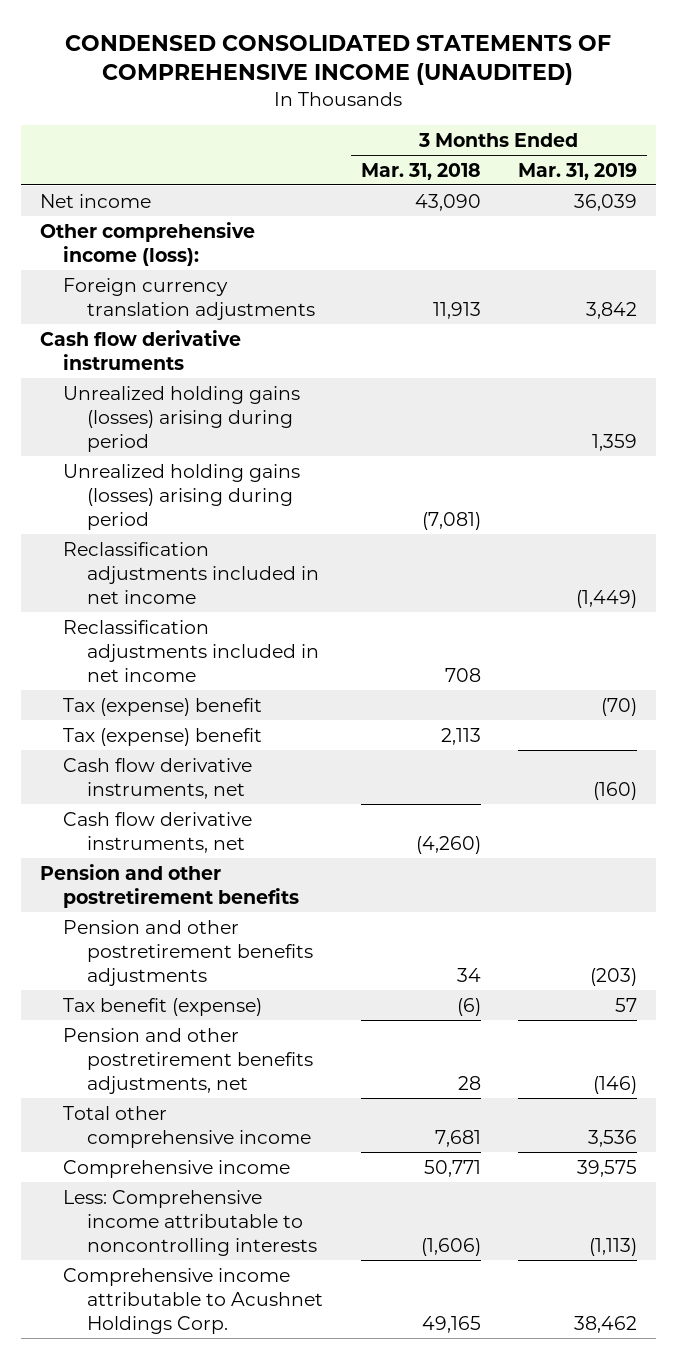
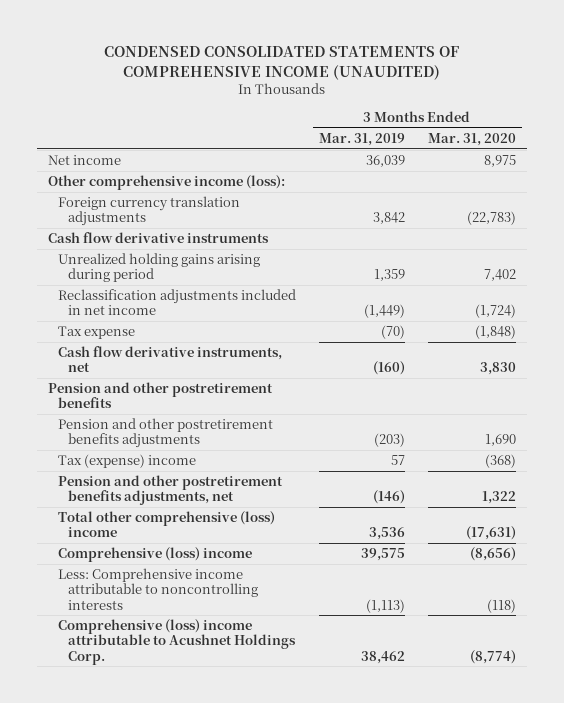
[360,162,481,180] Mar. 31, 2018 -> none
none -> [427,132,516,146] Mar. 31, 2020
[63,463,301,531] Unrealized holding gains (losses) arising during period -> none
[63,385,301,453] Unrealized holding gains (losses) arising during period -> [57,253,260,283] Unrealized holding gains arising during period
[63,619,319,683] Reclassification adjustments included in net income -> none
[63,727,263,746] Tax (expense) benefit -> none
[63,697,263,716] Tax (expense) benefit -> [57,326,135,340] Tax expense
[63,811,253,853] Cash flow derivative instruments, net -> none
[63,997,263,1016] Tax benefit (expense) -> [57,454,196,469] Tax (expense) income
[63,1105,311,1148] Total other comprehensive income -> [57,511,275,538] Total other comprehensive (loss) income
[63,1159,291,1178] Comprehensive income -> [57,547,252,563] Comprehensive (loss) income
[63,1267,323,1335] Comprehensive income attributable to Acushnet Holdings Corp. -> [57,619,296,665] Comprehensive (loss) income attributable to Acushnet Holdings Corp.

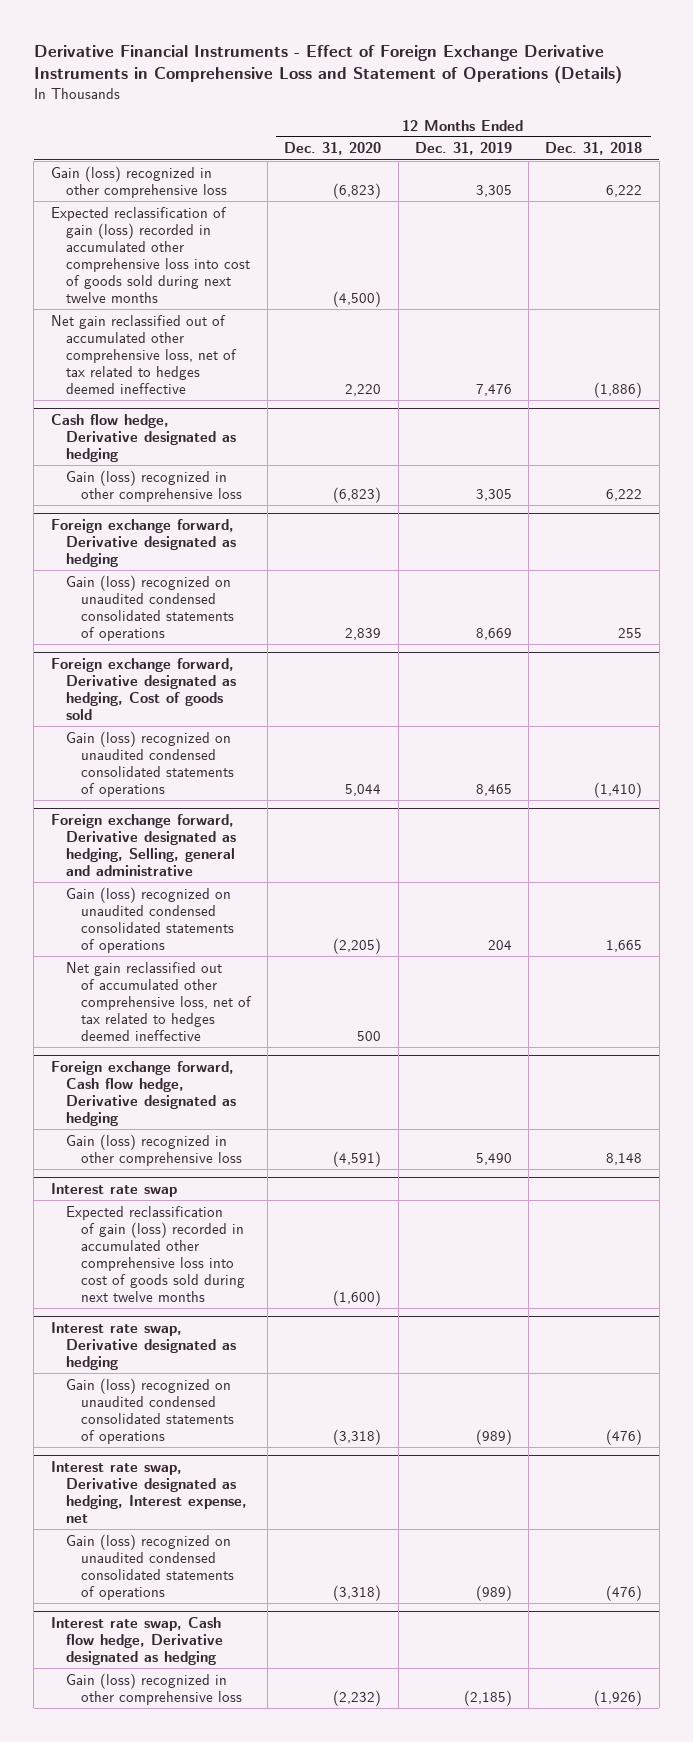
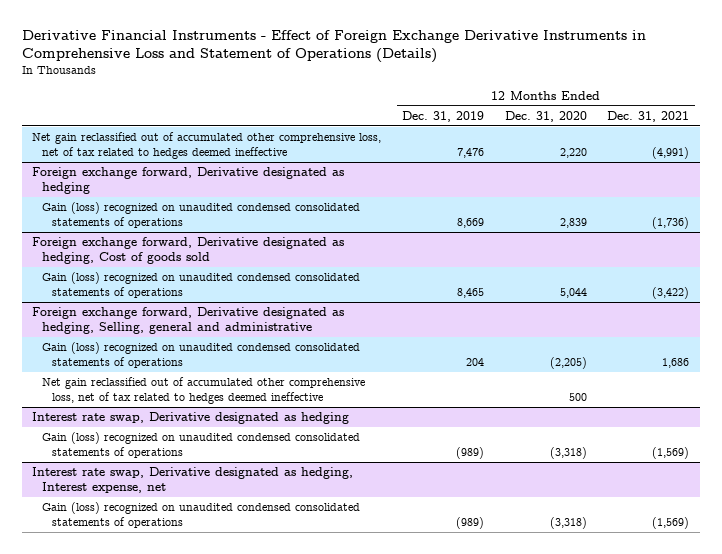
[545,142,643,156] Dec. 31, 2018 -> none
none -> [607,110,690,122] Dec. 31, 2021
[50,165,227,198] Gain (loss) recognized in other comprehensive loss -> none
[50,206,250,303] Expected reclassification of gain (loss) recorded in accumulated other comprehensive loss into cost of goods sold during next twelve months -> none
[50,414,236,463] Cash flow hedge, Derivative designated as hedging -> none
[65,469,242,502] Gain (loss) recognized in other comprehensive loss -> none
[50,1061,236,1127] Foreign exchange forward, Cash flow hedge, Derivative designated as hedging -> none
[65,1133,242,1166] Gain (loss) recognized in other comprehensive loss -> none
[50,1183,177,1198] Interest rate swap -> none
[65,1205,245,1302] Expected reclassification of gain (loss) recorded in accumulated other comprehensive loss into cost of goods sold during next twelve months -> none
[50,1617,223,1666] Interest rate swap, Cash flow hedge, Derivative designated as hedging -> none
[65,1672,242,1705] Gain (loss) recognized in other comprehensive loss -> none

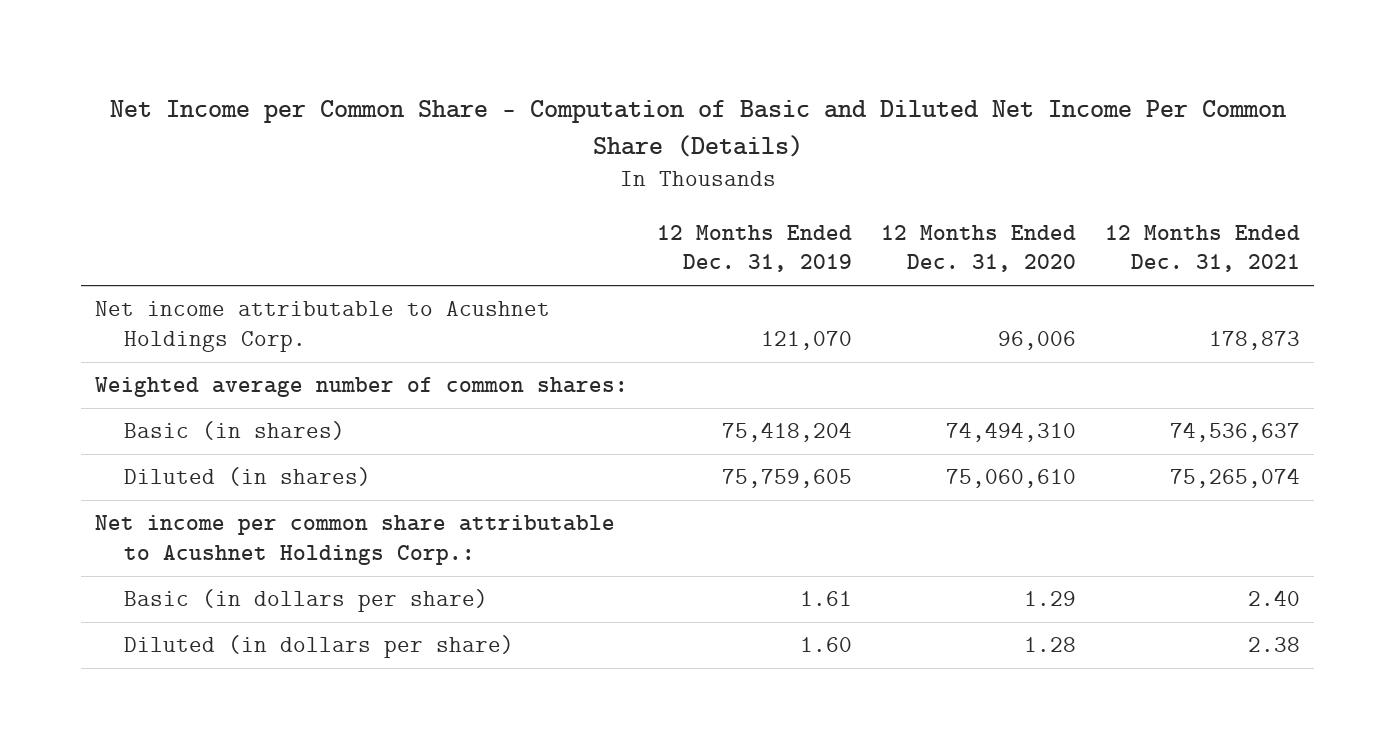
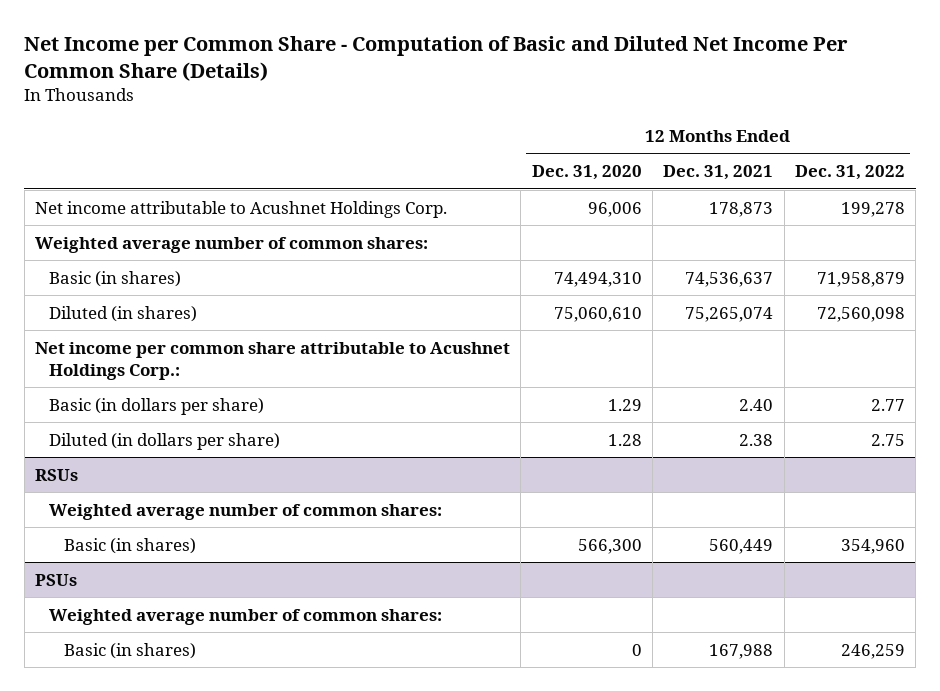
[657,224,853,273] 12 Months Ended Dec. 31, 2019 -> none
none -> [794,165,905,181] Dec. 31, 2022
none -> [35,468,79,481] RSUs
none -> [49,503,443,520] Weighted average number of common shares:
none -> [63,537,196,554] Basic (in shares)
none -> [35,573,78,586] PSUs
none -> [49,608,443,625] Weighted average number of common shares:
none -> [63,642,196,659] Basic (in shares)

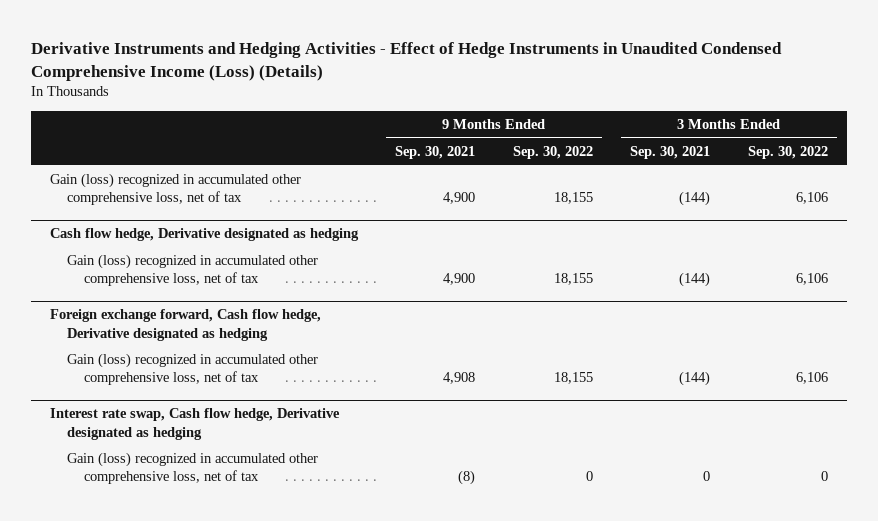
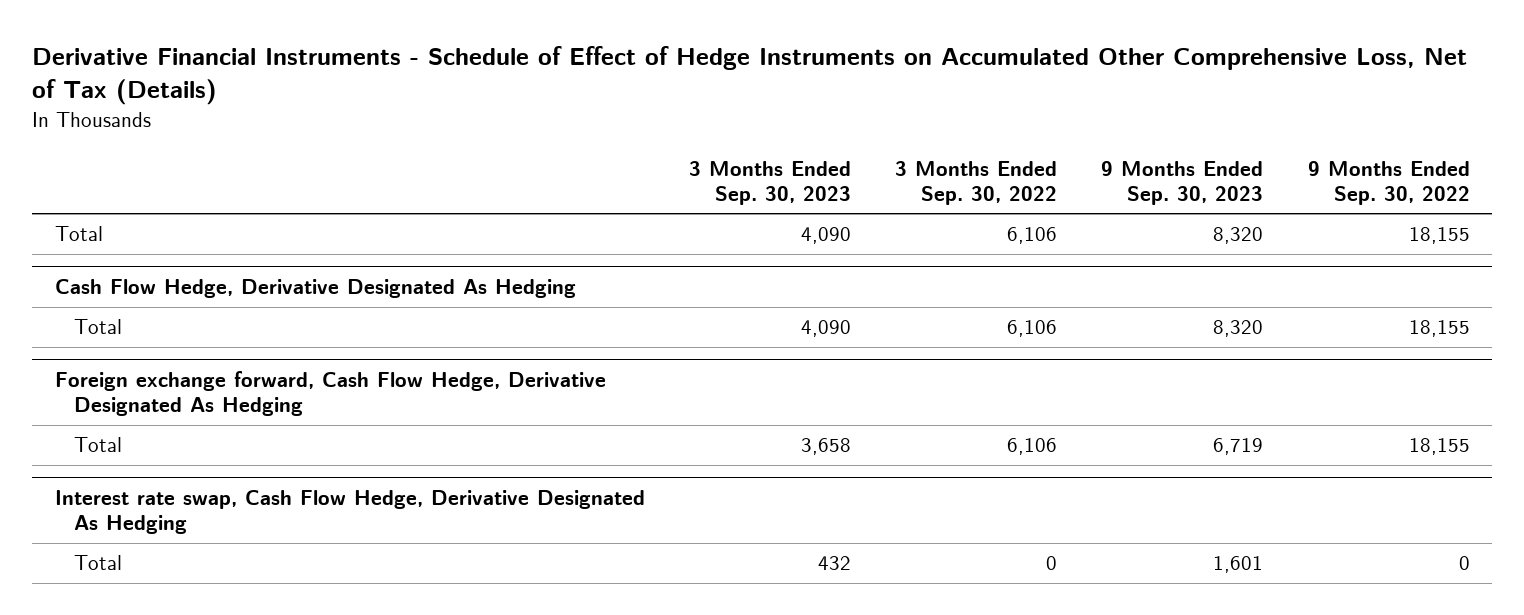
[31,41,783,81] Derivative Instruments and Hedging Activities - Effect of Hedge Instruments in Unaudited Condensed Comprehensive Income (Loss) (Details) -> [32,46,1468,106] Derivative Financial Instruments - Schedule of Effect of Hedge Instruments on Accumulated Other Comprehensive Loss, Net of Tax (Details)
[395,146,476,160] Sep. 30, 2021 -> none
[630,146,711,160] Sep. 30, 2021 -> none
none -> [688,160,851,205] 3 Months Ended Sep. 30, 2023
none -> [1101,160,1264,205] 9 Months Ended Sep. 30, 2023
[49,173,301,206] Gain (loss) recognized in accumulated other comprehensive loss, net of tax -> [54,226,103,242] Total
[49,228,359,242] Cash flow hedge, Derivative designated as hedging -> [54,279,576,299] Cash Flow Hedge, Derivative Designated As Hedging
[67,254,319,287] Gain (loss) recognized in accumulated other comprehensive loss, net of tax -> [73,319,122,335] Total
[49,309,321,341] Foreign exchange forward, Cash flow hedge, Derivative designated as hedging -> [54,371,606,417] Foreign exchange forward, Cash Flow Hedge, Derivative Designated As Hedging
[67,353,319,386] Gain (loss) recognized in accumulated other comprehensive loss, net of tax -> [73,437,122,453] Total
[49,408,340,440] Interest rate swap, Cash flow hedge, Derivative designated as hedging -> [54,490,645,535] Interest rate swap, Cash Flow Hedge, Derivative Designated As Hedging
[67,452,319,485] Gain (loss) recognized in accumulated other comprehensive loss, net of tax -> [73,555,122,571] Total

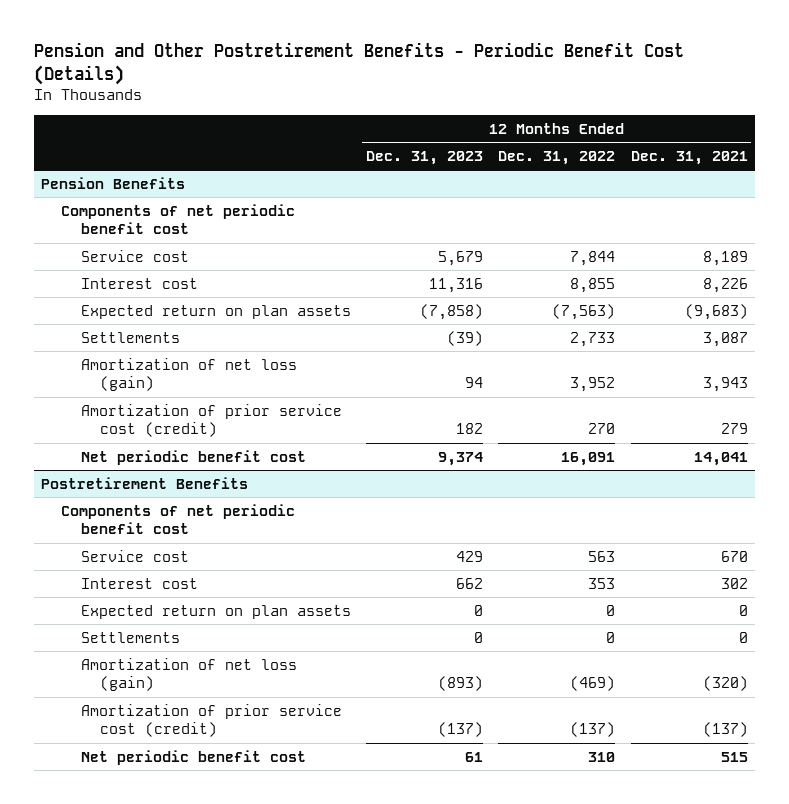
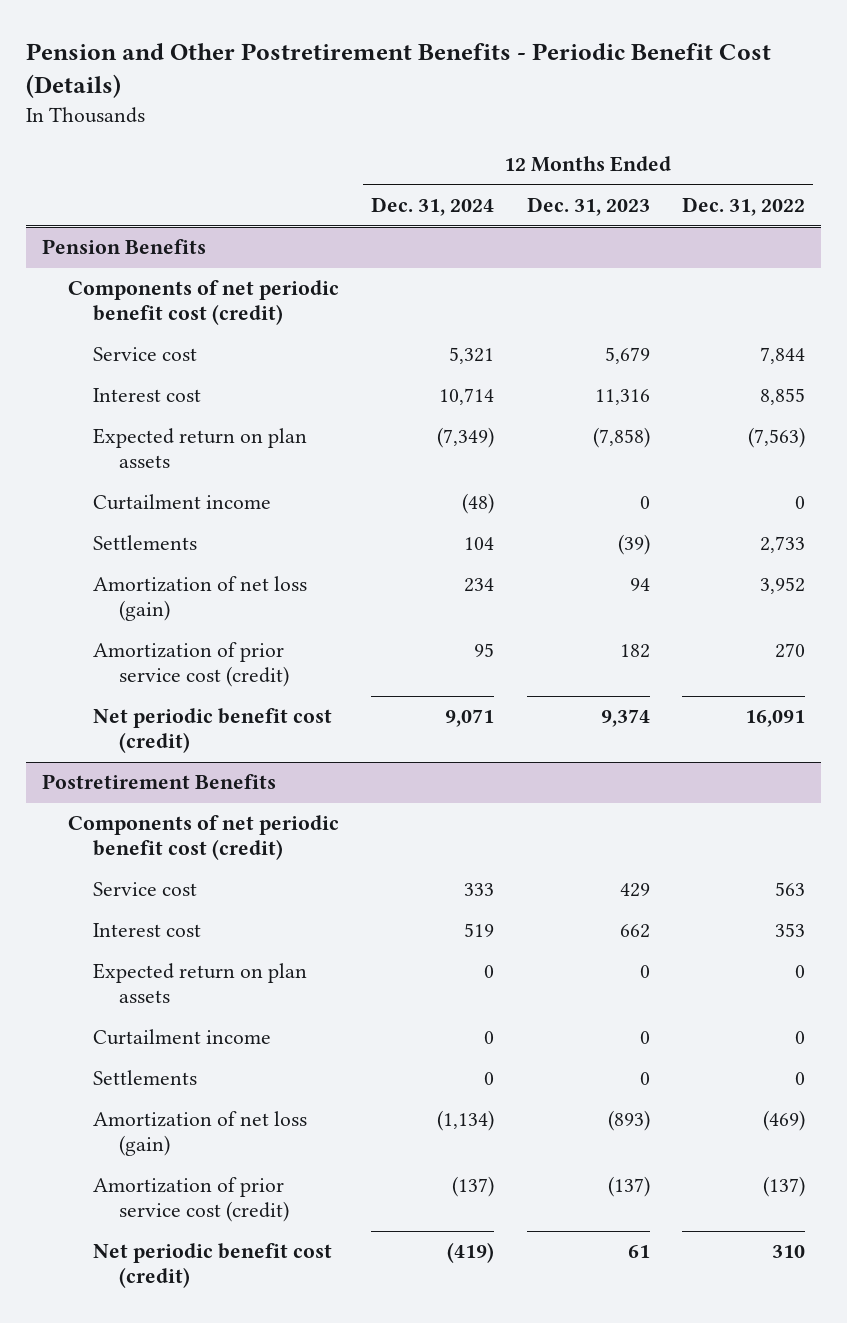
[630,150,748,165] Dec. 31, 2021 -> none
none -> [371,197,495,217] Dec. 31, 2024
[60,203,295,235] Components of net periodic benefit cost -> [67,280,339,326] Components of net periodic benefit cost (credit)
none -> [93,494,272,511] Curtailment income
[80,449,306,465] Net periodic benefit cost -> [93,708,333,754] Net periodic benefit cost (credit)
[60,503,295,535] Components of net periodic benefit cost -> [67,815,339,861] Components of net periodic benefit cost (credit)
none -> [93,1029,272,1046] Curtailment income
[80,749,306,765] Net periodic benefit cost -> [93,1243,333,1289] Net periodic benefit cost (credit)

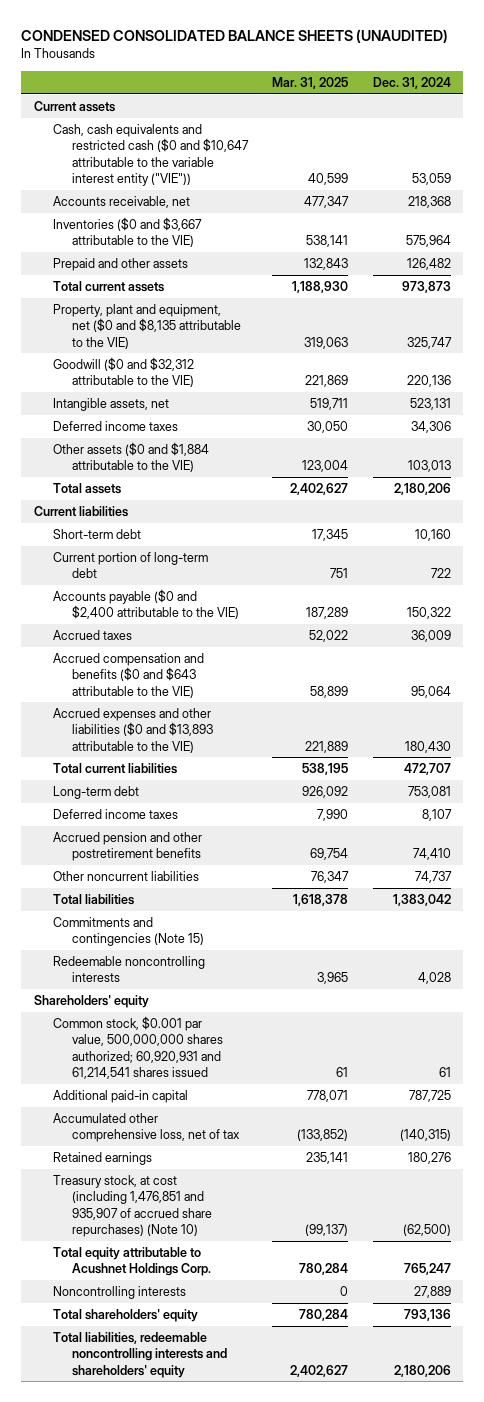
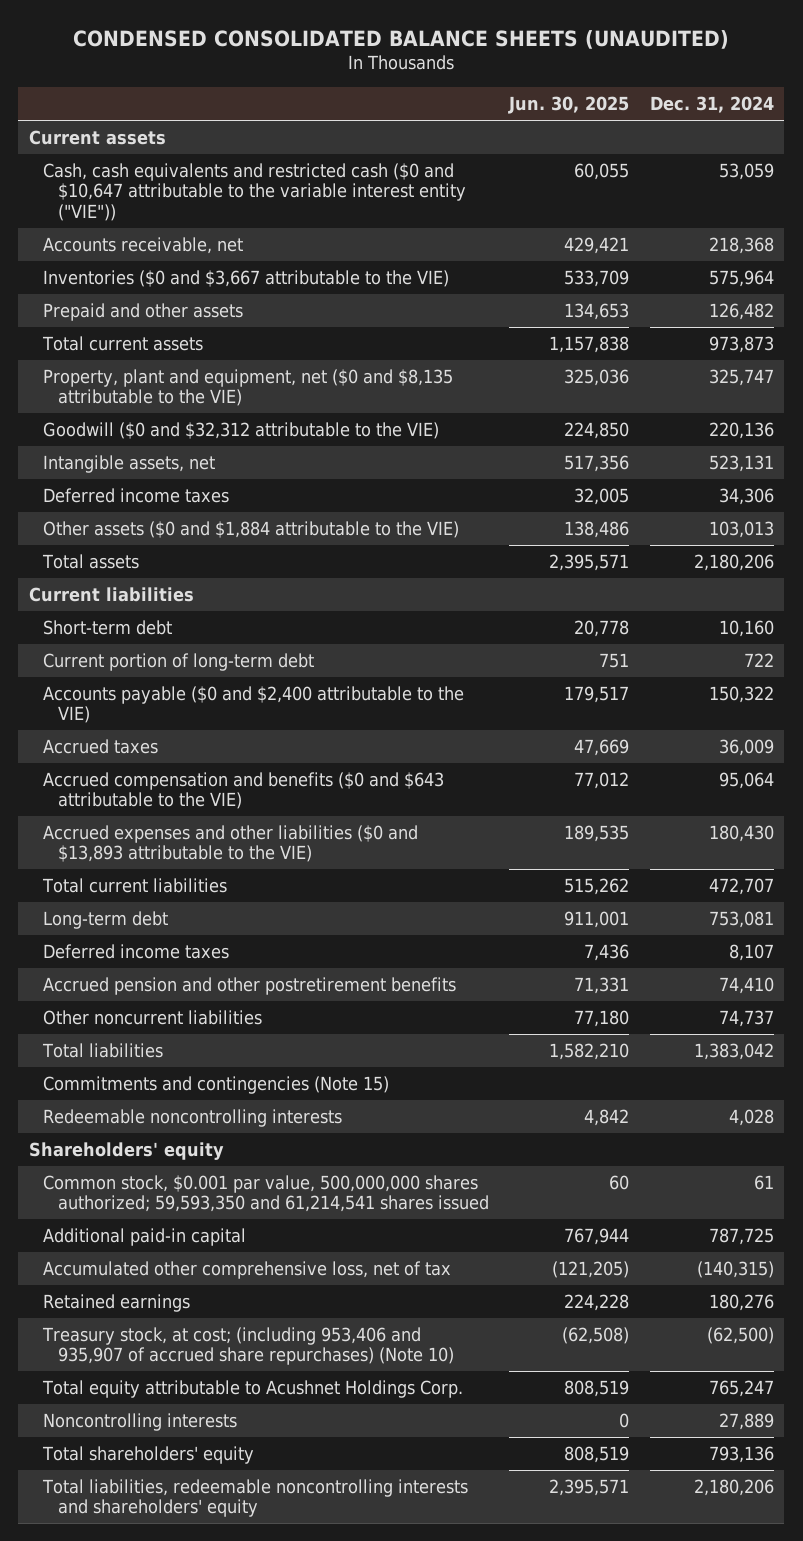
[272,77,349,90] Mar. 31, 2025 -> none
none -> [508,96,630,115] Jun. 30, 2025
[52,1015,224,1080] Common stock, $0.001 par value, 500,000,000 shares authorized; 60,920,931 and 61,214,541 shares issued -> [43,1174,489,1213] Common stock, $0.001 par value, 500,000,000 shares authorized; 59,593,350 and 61,214,541 shares issued
[52,1174,213,1238] Treasury stock, at cost (including 1,476,851 and 935,907 of accrued share repurchases) (Note 10) -> [42,1326,454,1366] Treasury stock, at cost; (including 953,406 and 935,907 of accrued share repurchases) (Note 10)

